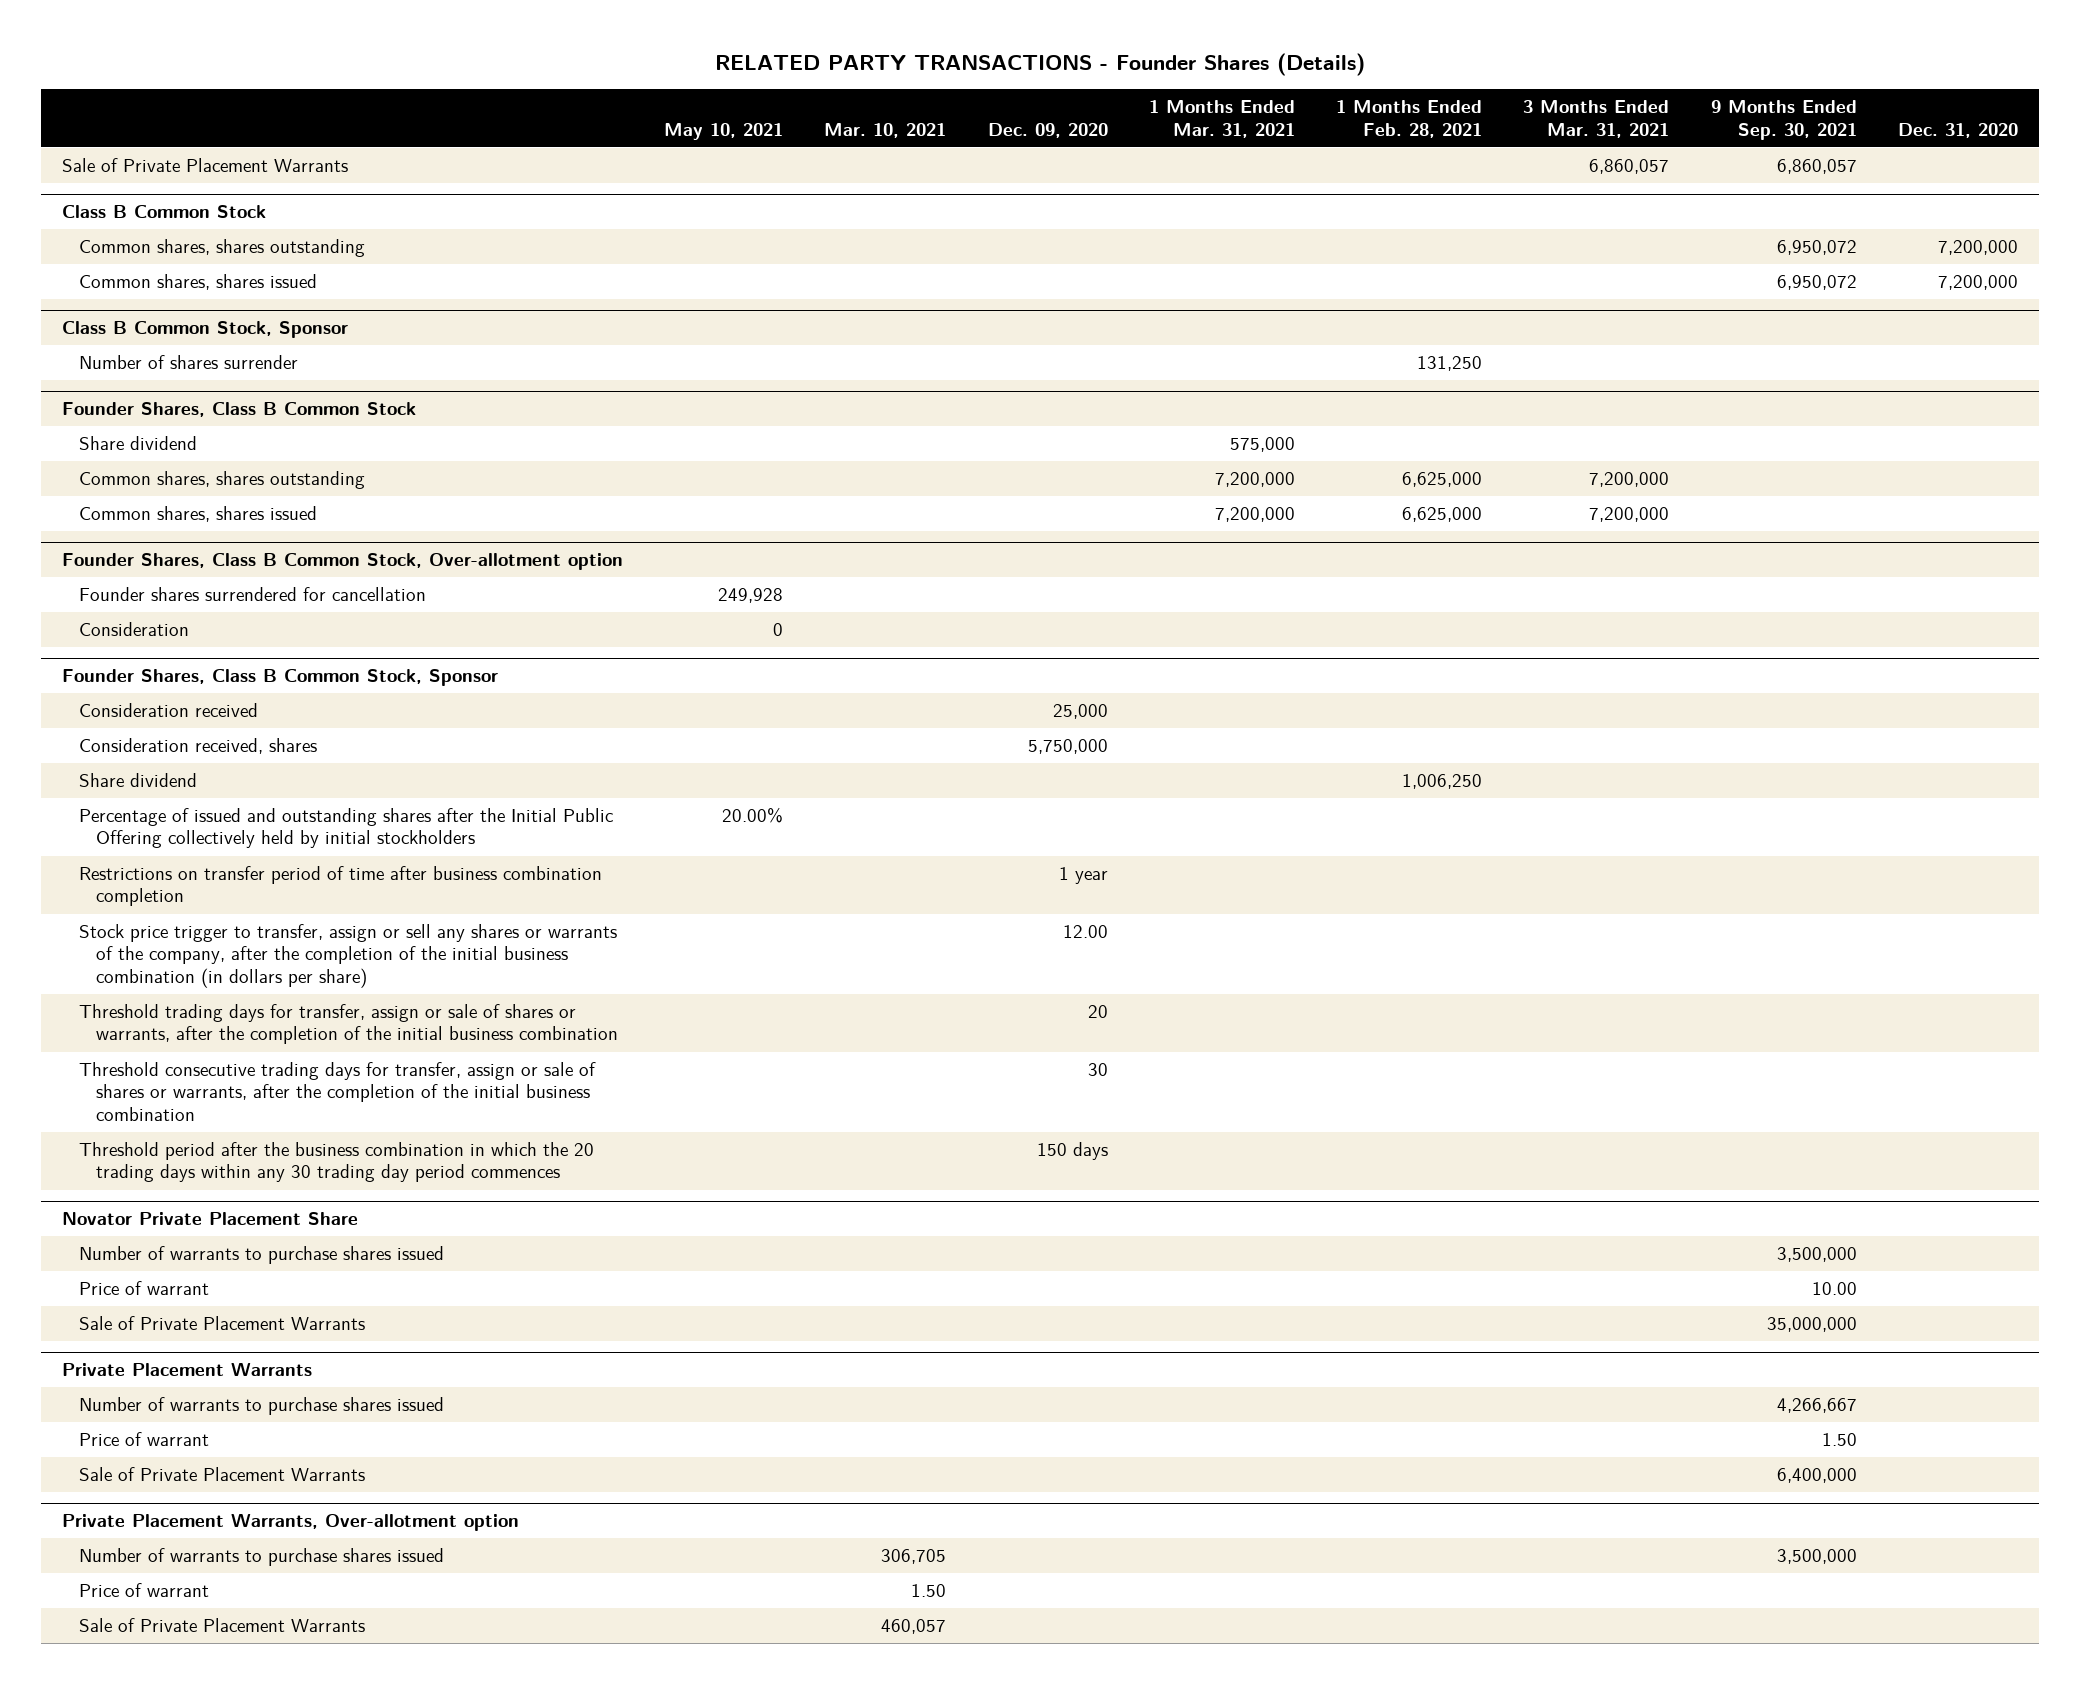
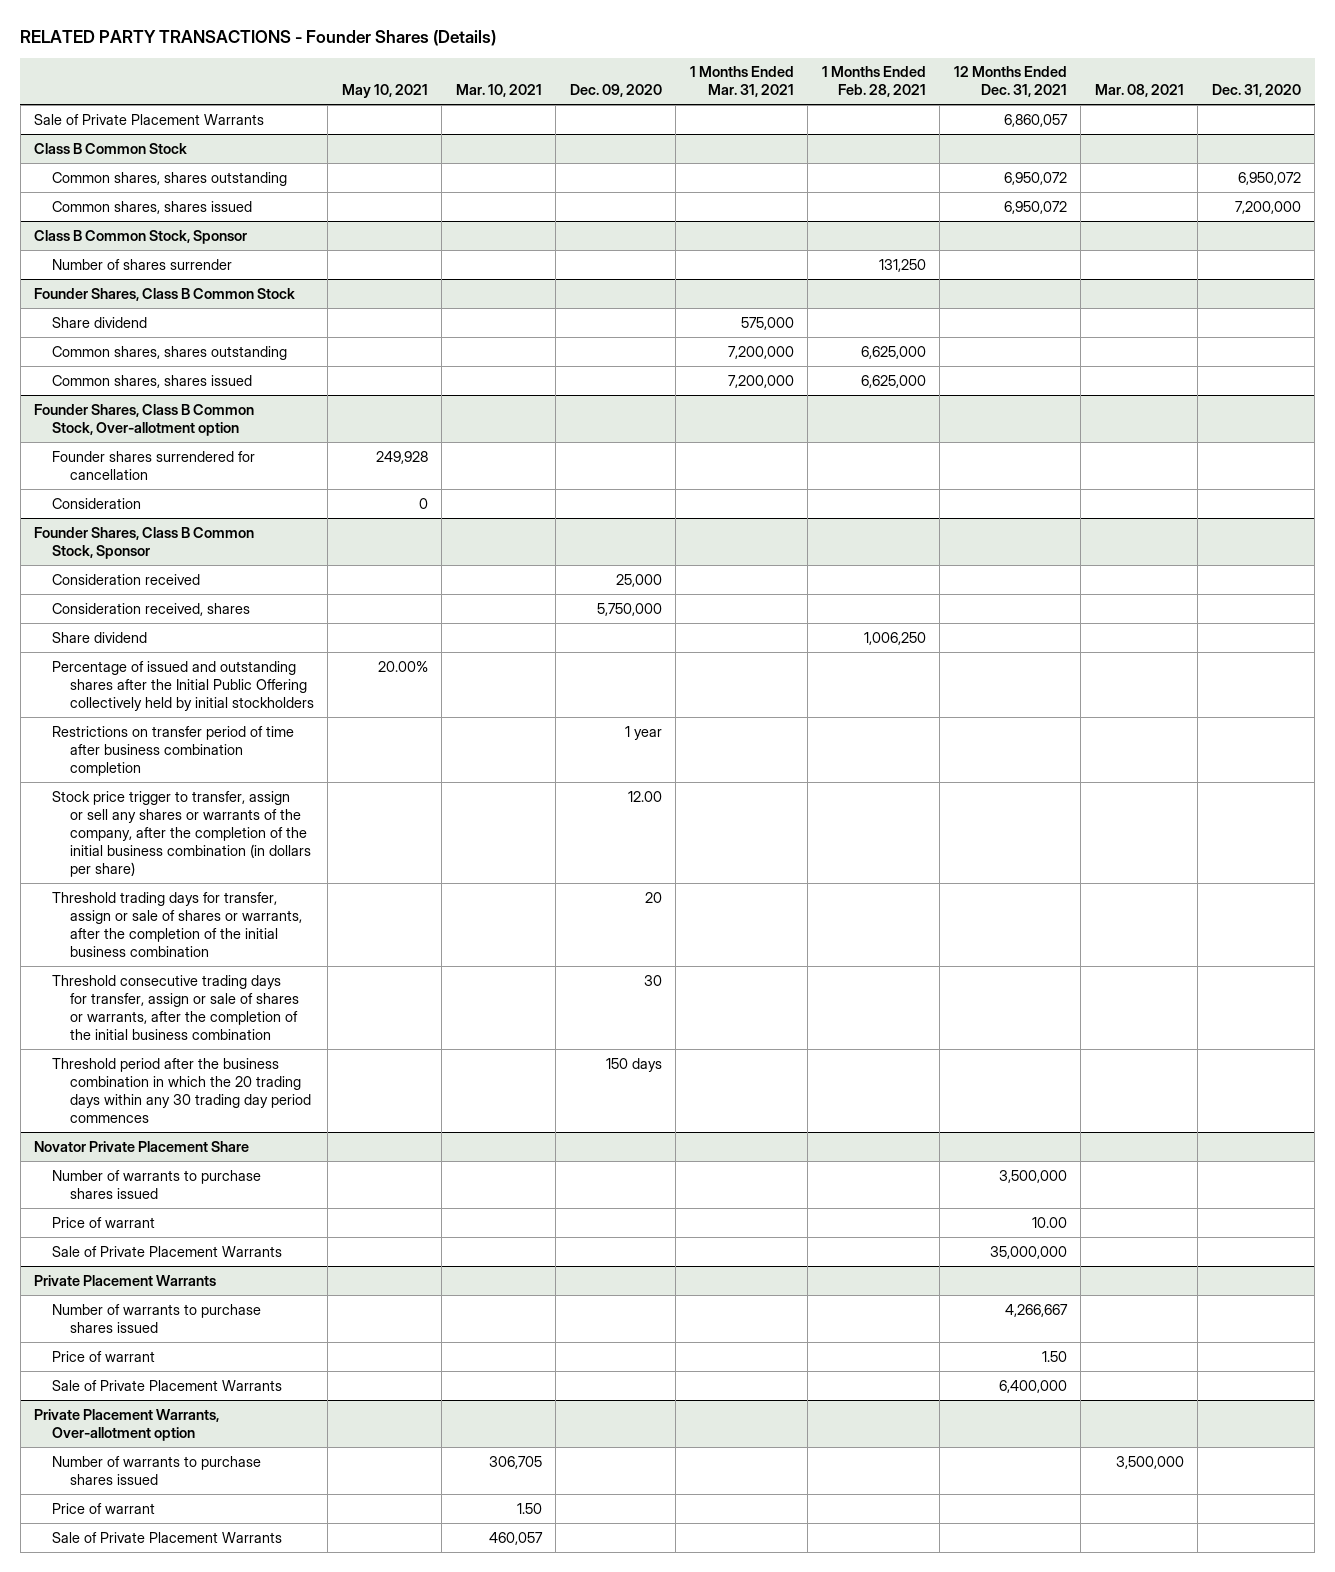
[1523,100,1670,138] 3 Months Ended Mar. 31, 2021 -> none
[1710,100,1857,140] 9 Months Ended Sep. 30, 2021 -> none
none -> [953,66,1067,98] 12 Months Ended Dec. 31, 2021
none -> [1094,84,1184,98] Mar. 08, 2021
[1937,240,2018,256] 7,200,000 -> [1237,171,1301,185] 6,950,072

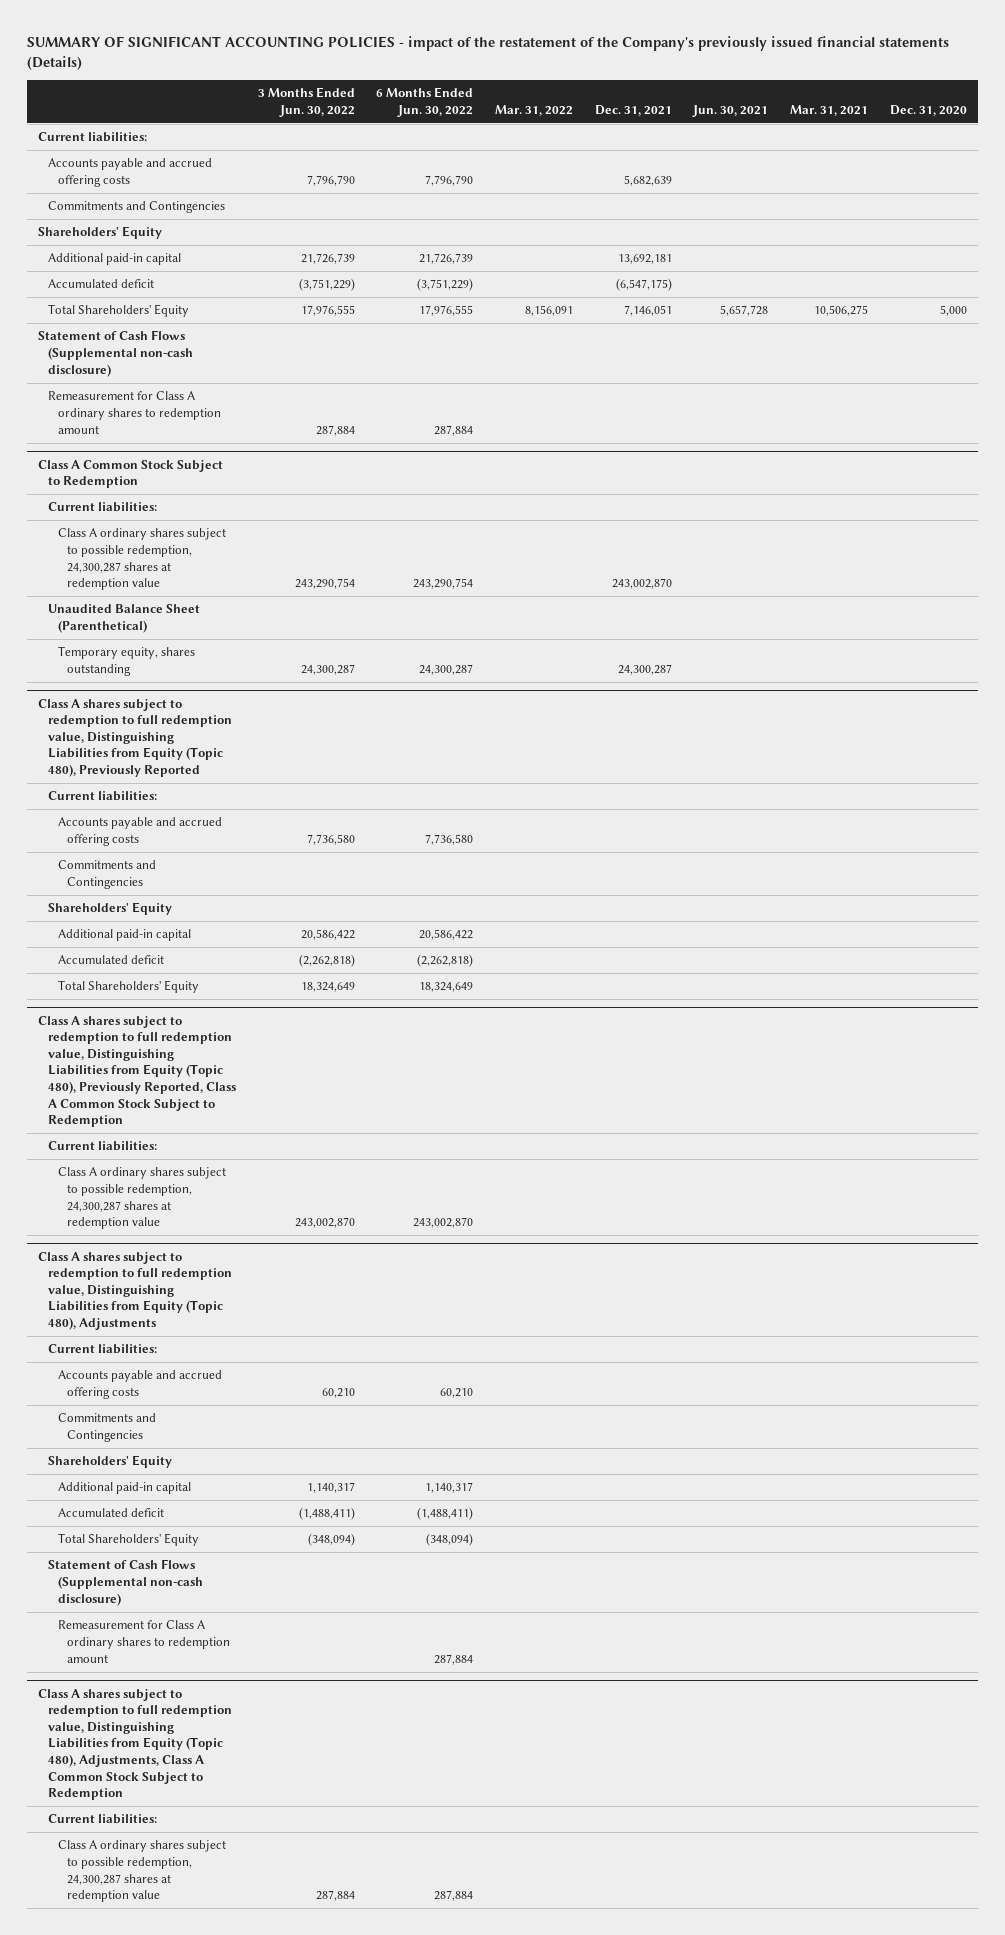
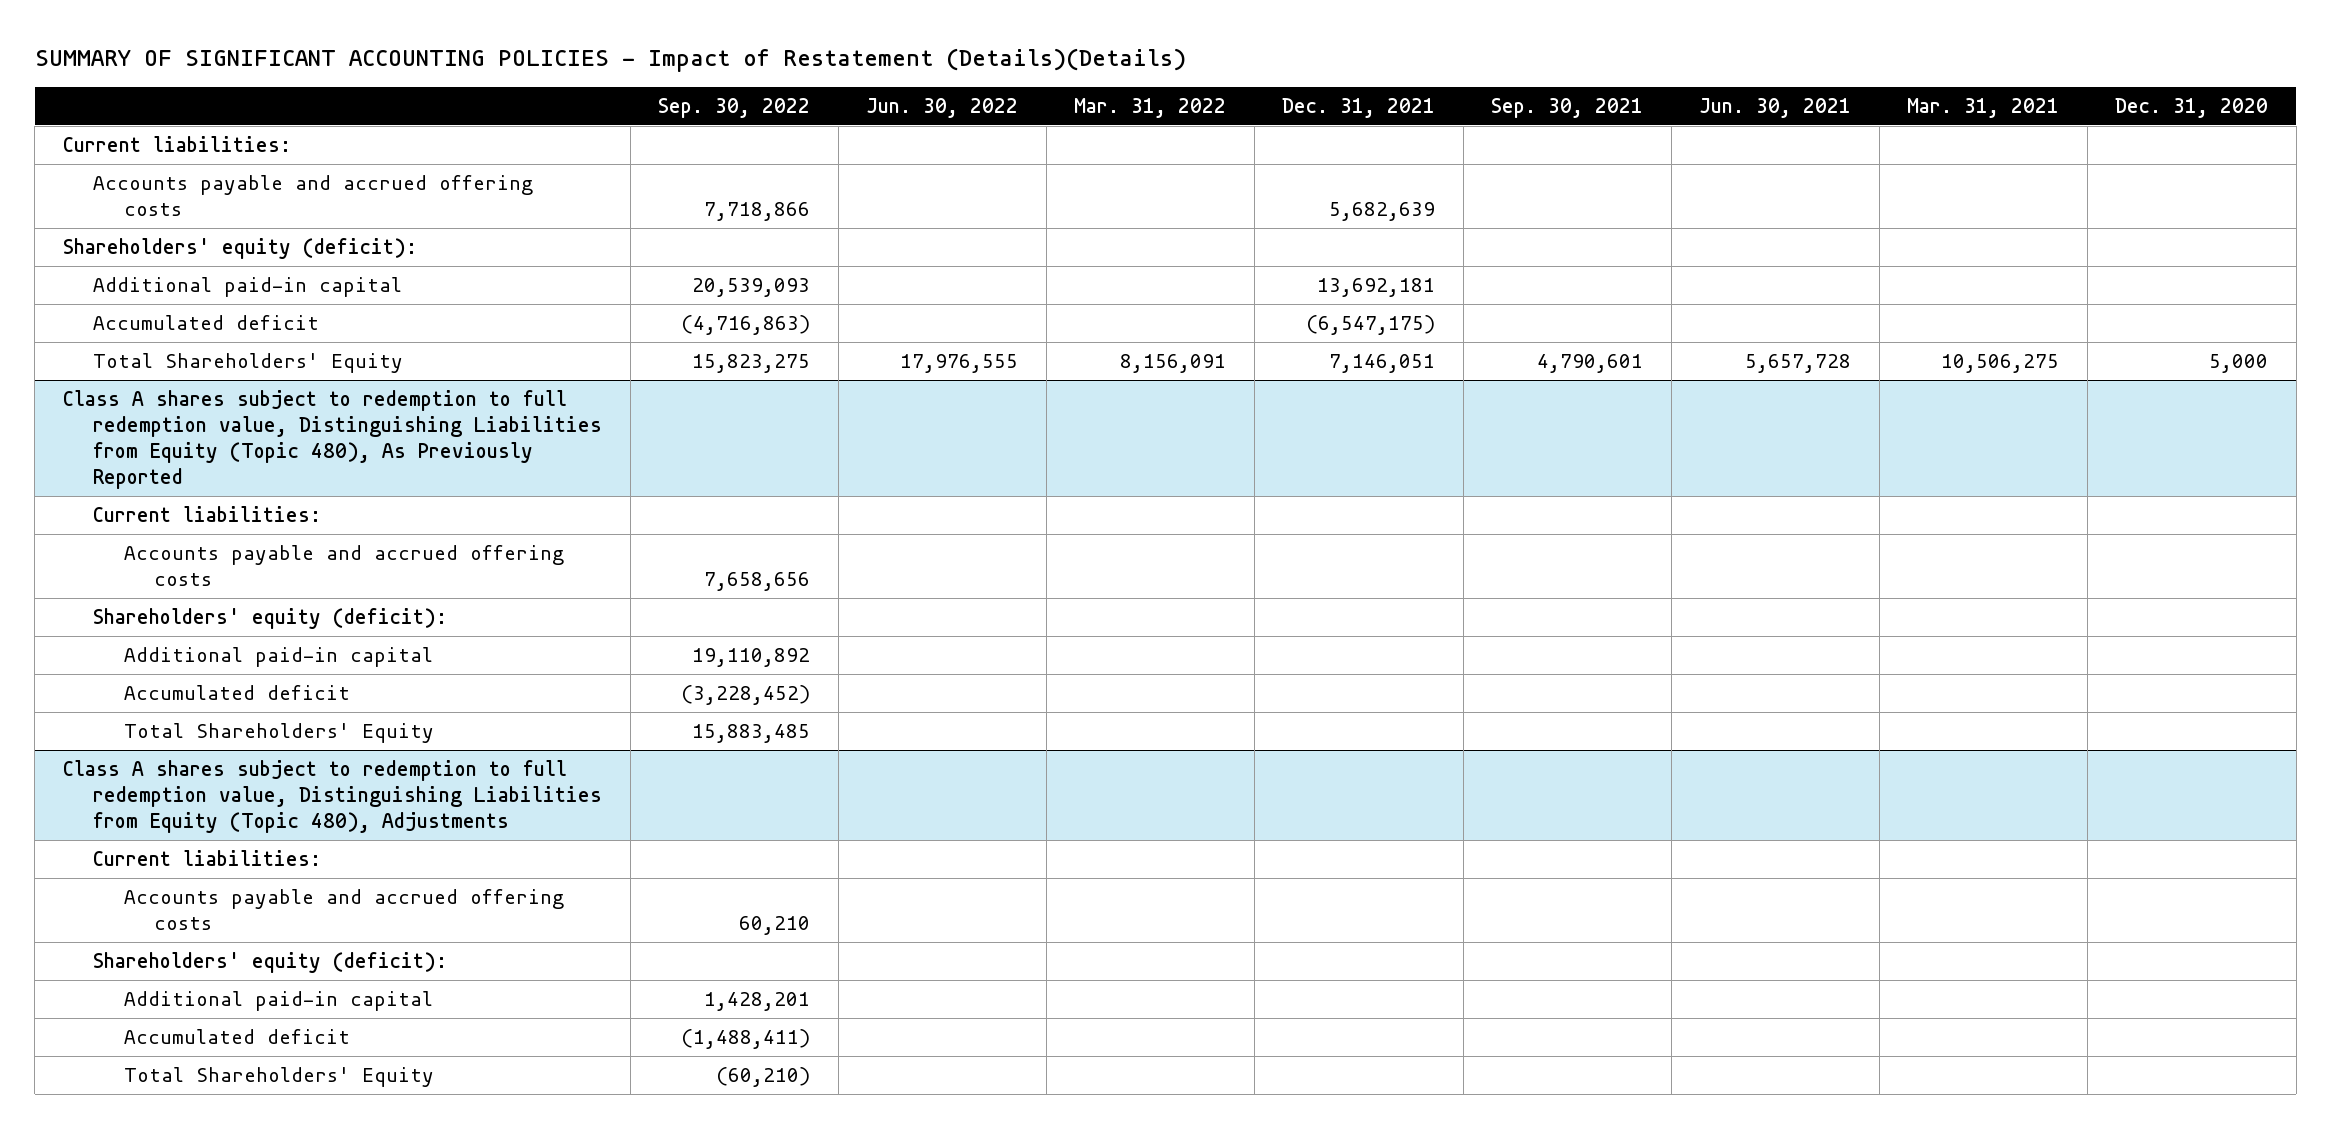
[27,36,950,70] SUMMARY OF SIGNIFICANT ACCOUNTING POLICIES - impact of the restatement of the Company's previously issued financial statements (Details) -> [34,48,1186,73] SUMMARY OF SIGNIFICANT ACCOUNTING POLICIES - Impact of Restatement (Details)(Details)
[257,86,355,117] 3 Months Ended Jun. 30, 2022 -> none
[376,86,474,117] 6 Months Ended Jun. 30, 2022 -> none
none -> [658,97,811,118] Sep. 30, 2022
none -> [866,97,1019,118] Jun. 30, 2022
none -> [1491,97,1644,118] Sep. 30, 2021
[47,201,225,214] Commitments and Contingencies -> none
[38,226,163,240] Shareholders' Equity -> [62,237,417,259] Shareholders' equity (deficit):
[38,330,193,377] Statement of Cash Flows (Supplemental non-cash disclosure) -> none
[47,391,221,434] Remeasurement for Class A ordinary shares to redemption amount -> none
[38,459,224,489] Class A Common Stock Subject to Redemption -> none
[47,502,157,513] Current liabilities: -> none
[57,528,226,591] Class A ordinary shares subject to possible redemption, 24,300,287 shares at redemption value -> none
[47,604,200,633] Unaudited Balance Sheet (Parenthetical) -> none
[57,646,195,676] Temporary equity, shares outstanding -> none
[38,698,232,777] Class A shares subject to redemption to full redemption value, Distinguishing Liabilities from Equity (Topic 480), Previously Reported -> [62,389,603,489] Class A shares subject to redemption to full redemption value, Distinguishing Liabilities from Equity (Topic 480), As Previously Reported
[57,860,156,889] Commitments and Contingencies -> none
[47,902,172,916] Shareholders' Equity -> [93,607,448,629] Shareholders' equity (deficit):
[38,1015,236,1128] Class A shares subject to redemption to full redemption value, Distinguishing Liabilities from Equity (Topic 480), Previously Reported, Class A Common Stock Subject to Redemption -> none
[47,1141,157,1152] Current liabilities: -> none
[57,1167,226,1230] Class A ordinary shares subject to possible redemption, 24,300,287 shares at redemption value -> none
[57,1413,156,1442] Commitments and Contingencies -> none
[47,1455,172,1469] Shareholders' Equity -> [93,951,448,973] Shareholders' equity (deficit):
[47,1559,203,1606] Statement of Cash Flows (Supplemental non-cash disclosure) -> none
[57,1620,231,1663] Remeasurement for Class A ordinary shares to redemption amount -> none
[38,1688,232,1801] Class A shares subject to redemption to full redemption value, Distinguishing Liabilities from Equity (Topic 480), Adjustments, Class A Common Stock Subject to Redemption -> none
[47,1814,157,1825] Current liabilities: -> none
[57,1840,226,1903] Class A ordinary shares subject to possible redemption, 24,300,287 shares at redemption value -> none

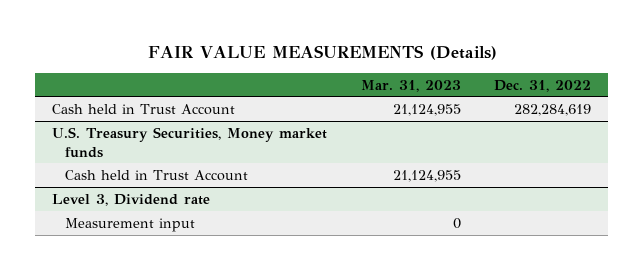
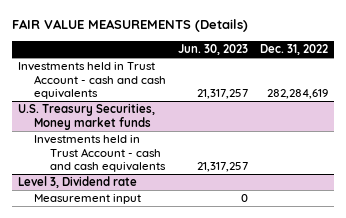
[360,79,461,92] Mar. 31, 2023 -> none
none -> [177,44,248,56] Jun. 30, 2023
[51,103,235,115] Cash held in Trust Account -> [17,62,166,99] Investments held in Trust Account - cash and cash equivalents
[64,169,248,181] Cash held in Trust Account -> [33,135,167,172] Investments held in Trust Account - cash and cash equivalents

